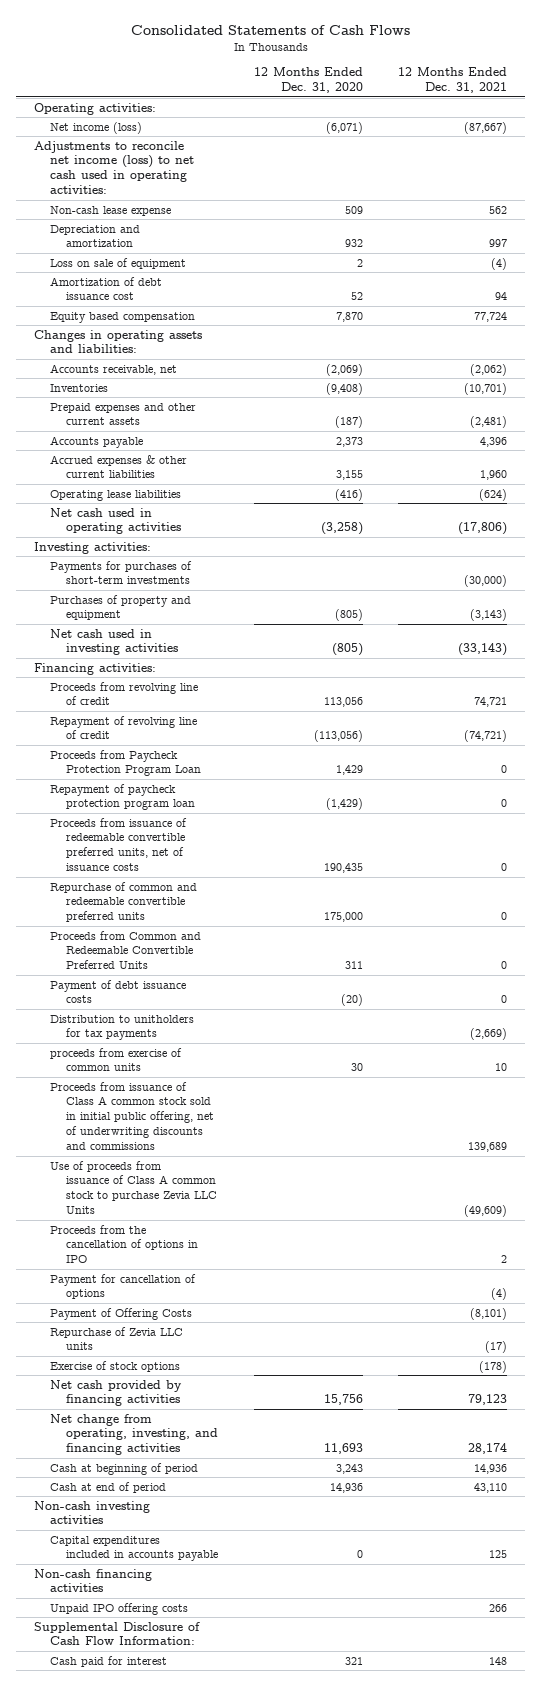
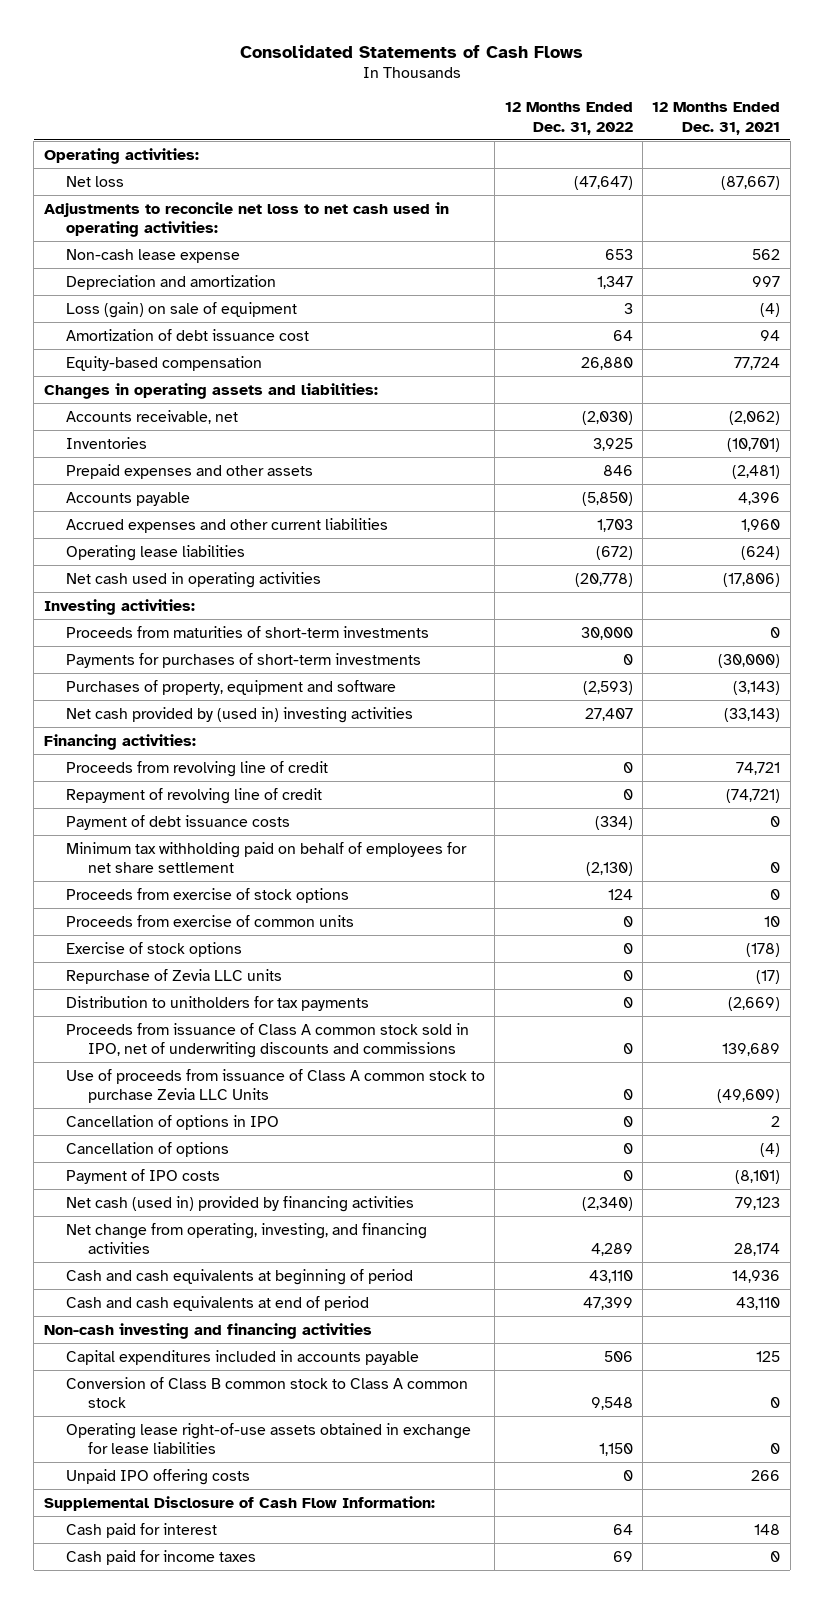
[253,67,363,94] 12 Months Ended Dec. 31, 2020 -> none
none -> [504,102,633,135] 12 Months Ended Dec. 31, 2022
[50,121,143,134] Net income (loss) -> [65,175,124,187] Net loss
[34,140,195,195] Adjustments to reconcile net income (loss) to net cash used in operating activities: -> [43,201,449,238] Adjustments to reconcile net loss to net cash used in operating activities:
[50,257,187,269] Loss on sale of equipment -> [65,301,297,318] Loss (gain) on sale of equipment
[50,311,196,323] Equity based compensation -> [65,355,262,371] Equity-based compensation
[50,402,197,426] Prepaid expenses and other current assets -> [65,463,313,479] Prepaid expenses and other assets
[50,454,188,479] Accrued expenses & other current liabilities -> [65,517,388,533] Accrued expenses and other current liabilities
none -> [65,625,429,638] Proceeds from maturities of short-term investments
[50,594,192,621] Purchases of property and equipment -> [65,679,396,695] Purchases of property, equipment and software
[50,628,178,656] Net cash used in investing activities -> [65,706,413,723] Net cash provided by (used in) investing activities
[50,749,201,777] Proceeds from Paycheck Protection Program Loan -> none
[50,783,195,811] Repayment of paycheck protection program loan -> none
[50,817,188,872] Proceeds from issuance of redeemable convertible preferred units, net of issuance costs -> none
[50,881,198,923] Repurchase of common and redeemable convertible preferred units -> none
[50,930,202,970] Proceeds from Common and Redeemable Convertible Preferred Units -> none
none -> [65,841,467,874] Minimum tax withholding paid on behalf of employees for net share settlement
none -> [65,887,349,903] Proceeds from exercise of stock options
none -> [65,914,354,927] Proceeds from exercise of common units
[50,1360,181,1372] Exercise of stock options -> [65,941,242,957] Exercise of stock options
[50,1326,184,1351] Repurchase of Zevia LLC units -> [65,968,282,984] Repurchase of Zevia LLC units
[50,1047,183,1072] proceeds from exercise of common units -> none
[50,1081,214,1151] Proceeds from issuance of Class A common stock sold in initial public offering, net of underwriting discounts and commissions -> [65,1022,469,1059] Proceeds from issuance of Class A common stock sold in IPO, net of underwriting discounts and commissions
[50,1224,198,1264] Proceeds from the cancellation of options in IPO -> [65,1114,279,1130] Cancellation of options in IPO
[50,1273,197,1300] Payment for cancellation of options -> [65,1141,229,1157] Cancellation of options
[50,1307,193,1320] Payment of Offering Costs -> [65,1168,220,1184] Payment of IPO costs
[50,1379,183,1407] Net cash provided by financing activities -> [65,1195,414,1212] Net cash (used in) provided by financing activities
[50,1462,199,1475] Cash at beginning of period -> [65,1268,413,1285] Cash and cash equivalents at beginning of period
[50,1481,167,1493] Cash at end of period -> [65,1295,369,1311] Cash and cash equivalents at end of period
[34,1500,151,1525] Non-cash investing activities -> [43,1322,372,1339] Non-cash investing and financing activities
[34,1568,153,1593] Non-cash financing activities -> none
none -> [65,1376,468,1409] Conversion of Class B common stock to Class A common stock
none -> [65,1422,471,1455] Operating lease right-of-use assets obtained in exchange for lease liabilities
none -> [65,1549,256,1565] Cash paid for income taxes

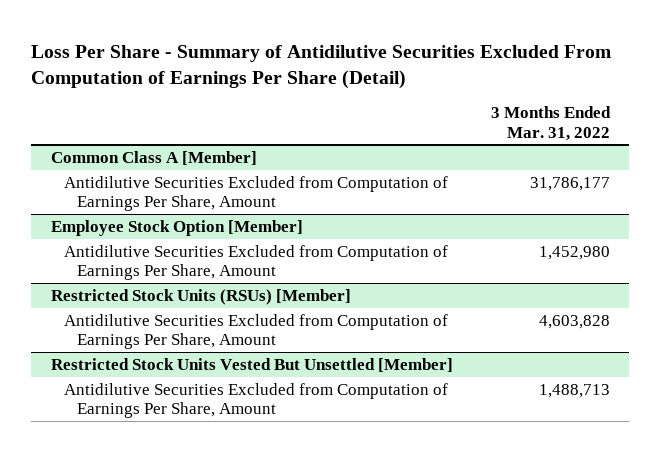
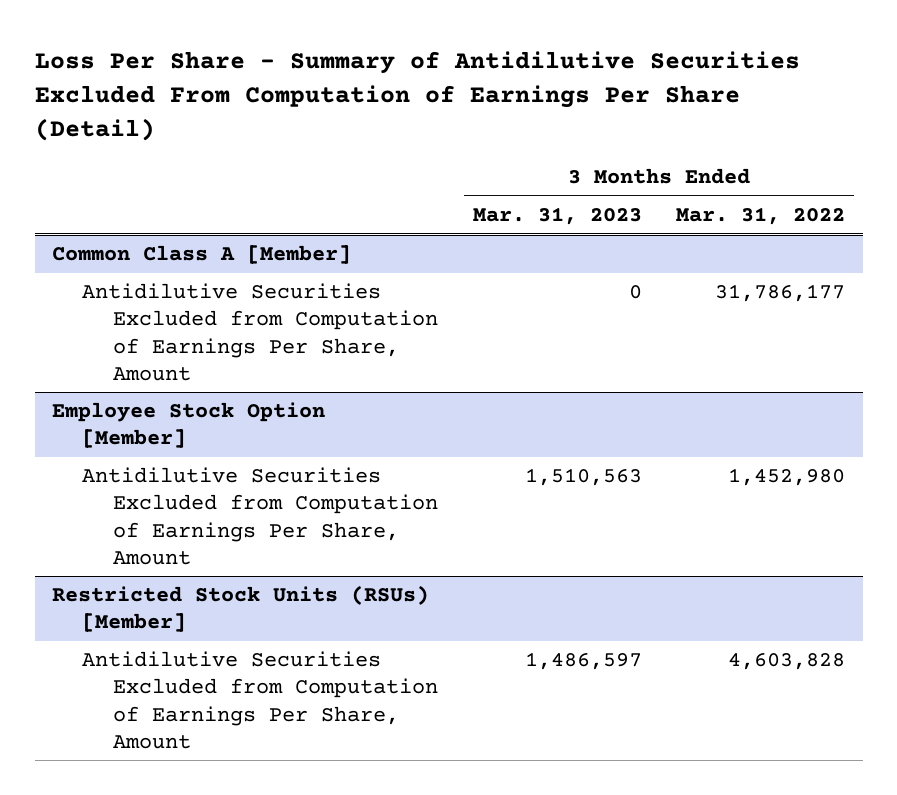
none -> [472,206,642,225] Mar. 31, 2023
[50,357,453,372] Restricted Stock Units Vested But Unsettled [Member] -> none
[63,382,448,419] Antidilutive Securities Excluded from Computation of Earnings Per Share, Amount -> none

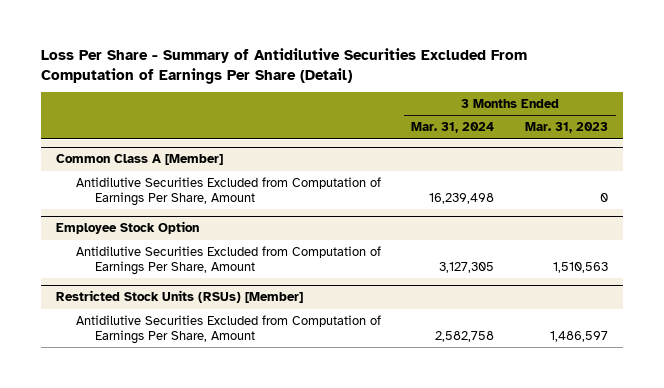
[676,206,846,225] Mar. 31, 2022 -> none
none -> [411,122,495,134] Mar. 31, 2024
[51,402,325,449] Employee Stock Option [Member] -> [56,221,200,235] Employee Stock Option

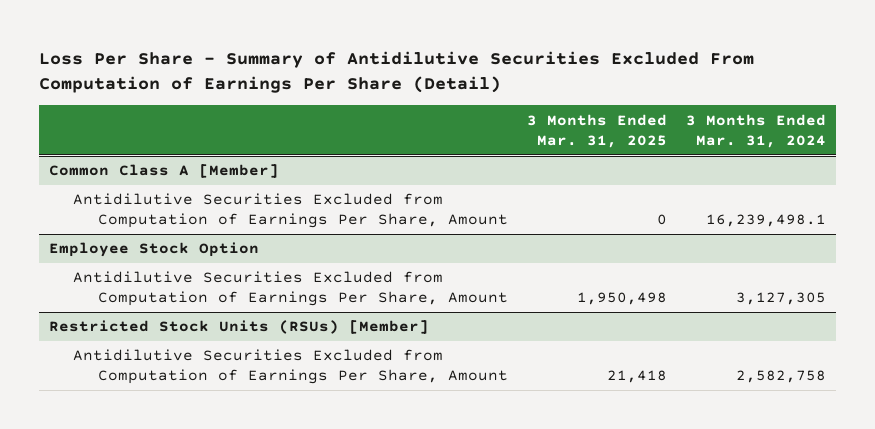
[524,122,608,134] Mar. 31, 2023 -> none
none -> [526,113,667,148] 3 Months Ended Mar. 31, 2025
[429,192,495,204] 16,239,498 -> [706,214,827,228] 16,239,498.1

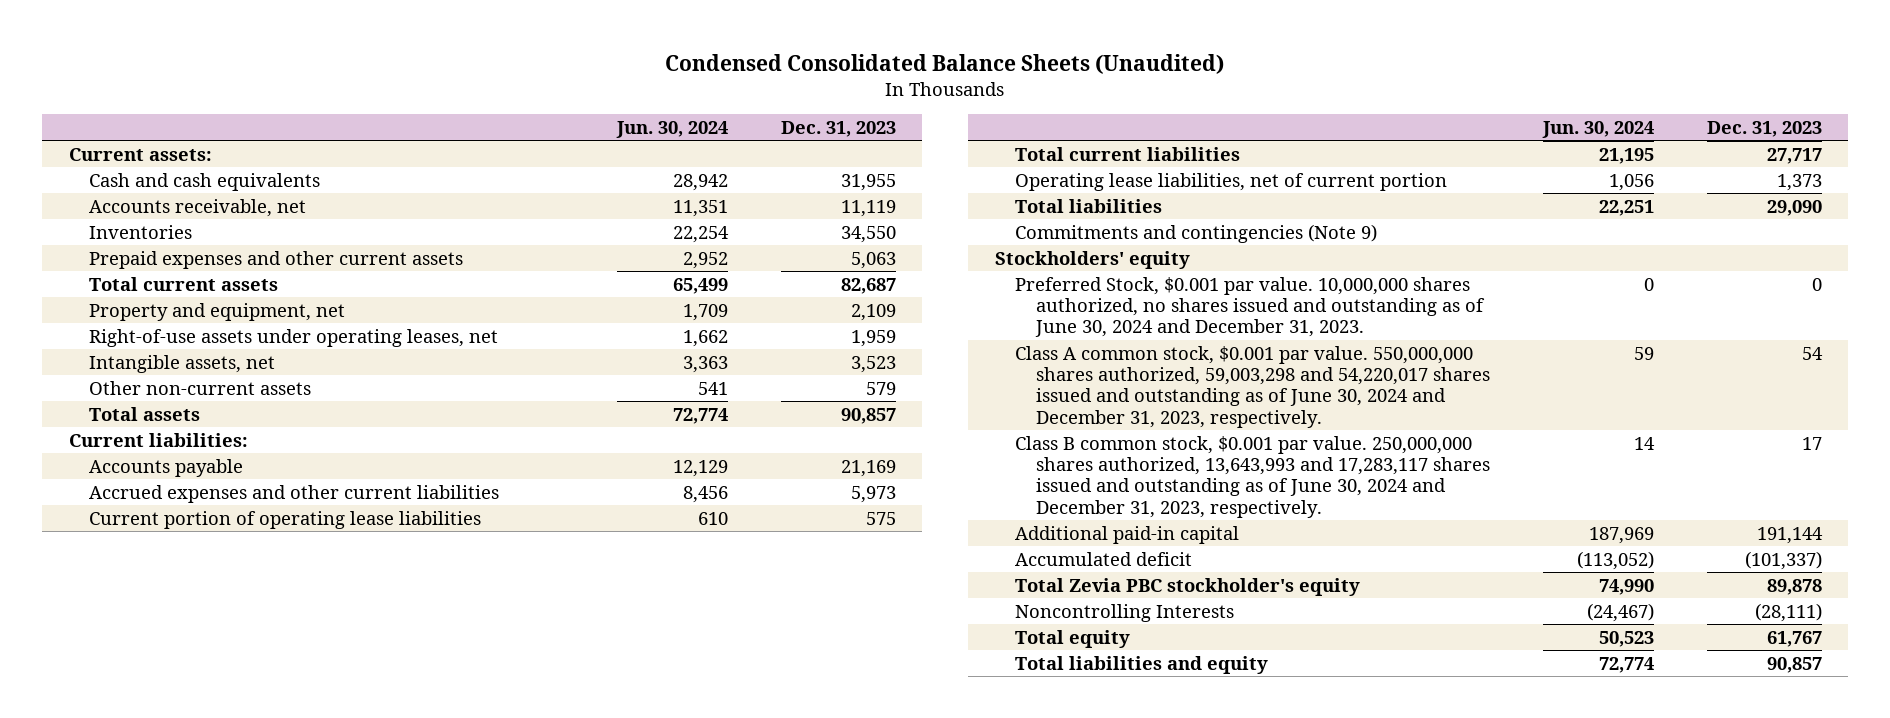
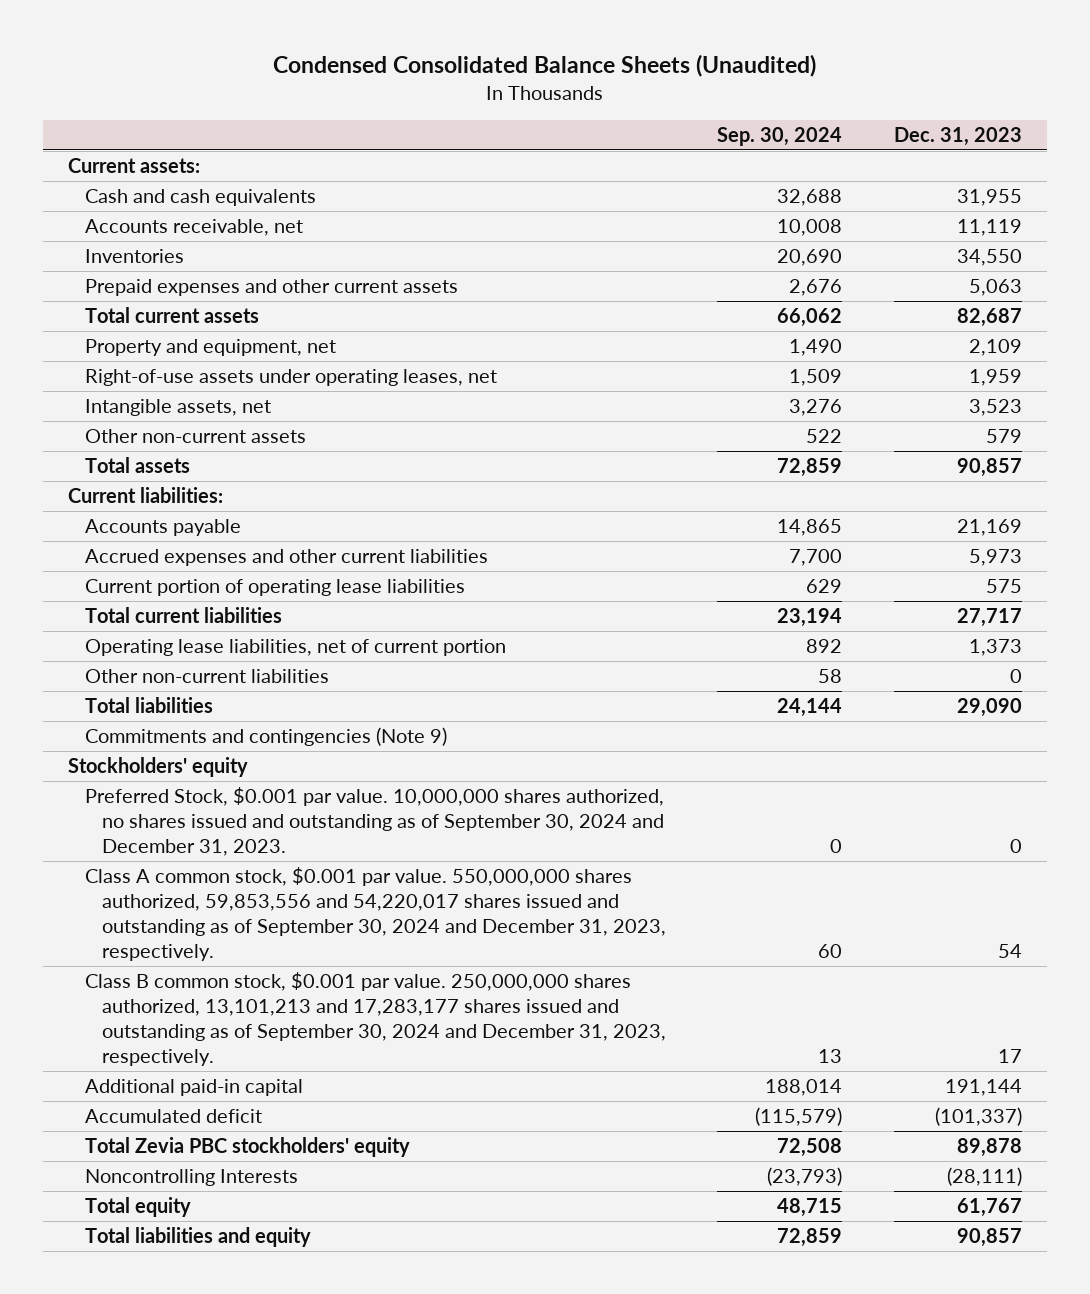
[615,120,728,138] Jun. 30, 2024 -> none
none -> [717,126,843,146] Sep. 30, 2024
none -> [85,669,330,684] Other non-current liabilities
[1015,276,1486,338] Preferred Stock, $0.001 par value. 10,000,000 shares authorized, no shares issued and outstanding as of June 30, 2024 and December 31, 2023. -> [85,787,665,856] Preferred Stock, $0.001 par value. 10,000,000 shares authorized, no shares issued and outstanding as of September 30, 2024 and December 31, 2023.
[1015,345,1491,428] Class A common stock, $0.001 par value. 550,000,000 shares authorized, 59,003,298 and 54,220,017 shares issued and outstanding as of June 30, 2024 and December 31, 2023, respectively. -> [85,867,667,961] Class A common stock, $0.001 par value. 550,000,000 shares authorized, 59,853,556 and 54,220,017 shares issued and outstanding as of September 30, 2024 and December 31, 2023, respectively.
[1015,435,1491,518] Class B common stock, $0.001 par value. 250,000,000 shares authorized, 13,643,993 and 17,283,117 shares issued and outstanding as of June 30, 2024 and December 31, 2023, respectively. -> [85,972,667,1066] Class B common stock, $0.001 par value. 250,000,000 shares authorized, 13,101,213 and 17,283,177 shares issued and outstanding as of September 30, 2024 and December 31, 2023, respectively.
[1015,577,1361,596] Total Zevia PBC stockholder's equity -> [85,1137,411,1158] Total Zevia PBC stockholders' equity

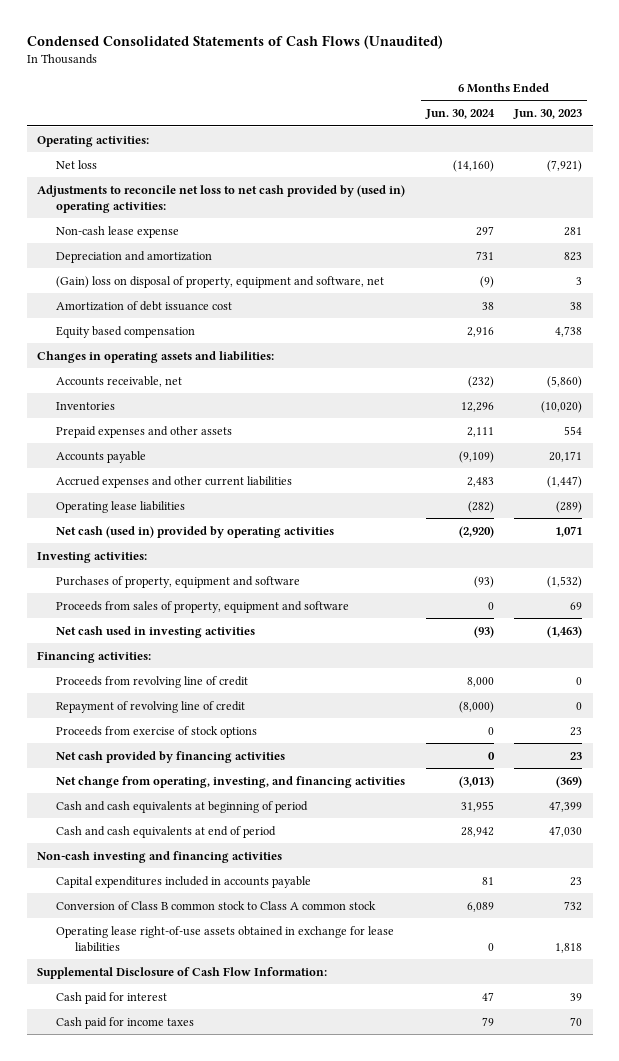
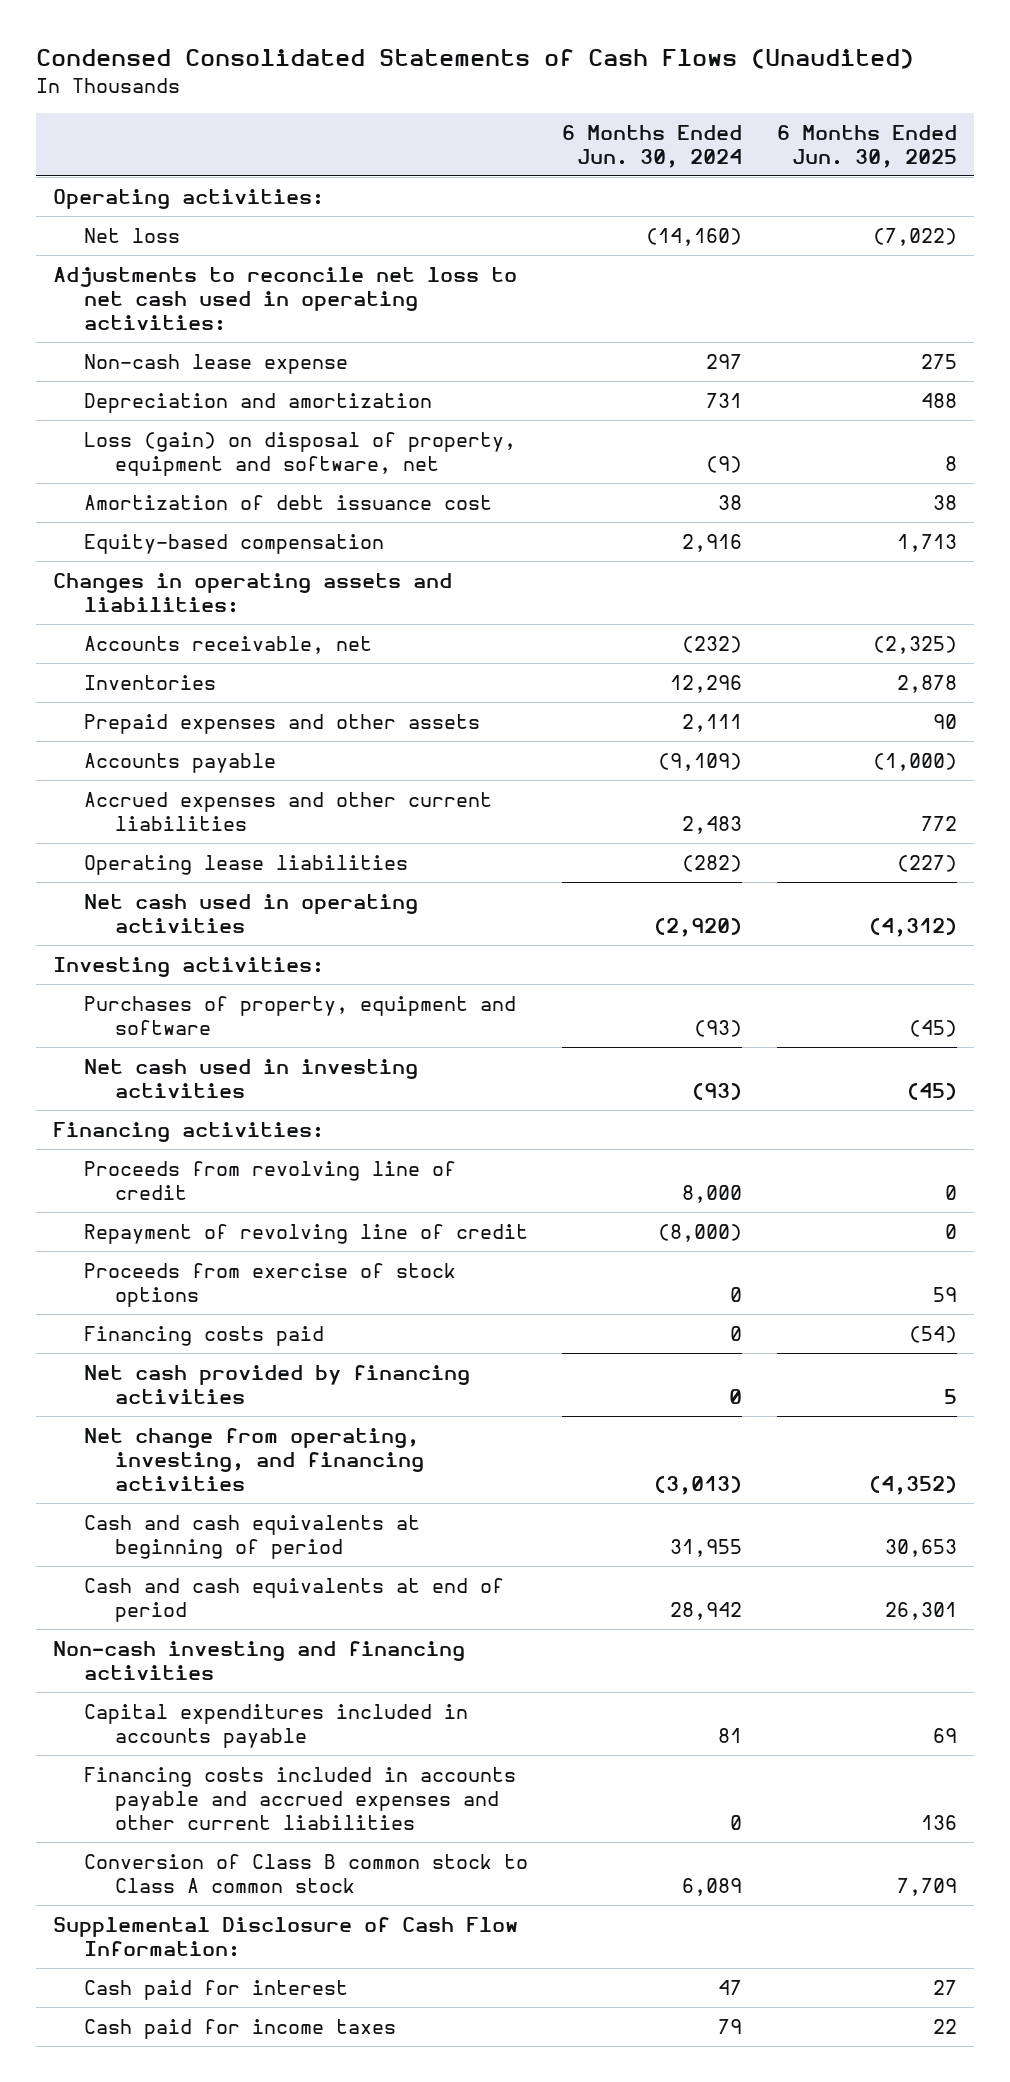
[513,109,583,120] Jun. 30, 2023 -> none
none -> [777,124,958,168] 6 Months Ended Jun. 30, 2025
[36,184,405,213] Adjustments to reconcile net loss to net cash provided by (used in) operating activities: -> [53,267,518,332] Adjustments to reconcile net loss to net cash used in operating activities:
[56,275,385,288] (Gain) loss on disposal of property, equipment and software, net -> [83,432,516,477] Loss (gain) on disposal of property, equipment and software, net
[56,325,196,338] Equity based compensation -> [83,534,384,555] Equity-based compensation
[56,525,335,538] Net cash (used in) provided by operating activities -> [83,894,418,934] Net cash used in operating activities
[56,600,350,613] Proceeds from sales of property, equipment and software -> none
none -> [83,1326,324,1347] Financing costs paid
none -> [83,1767,516,1831] Financing costs included in accounts payable and accrued expenses and other current liabilities
[56,925,395,952] Operating lease right-of-use assets obtained in exchange for lease liabilities -> none

